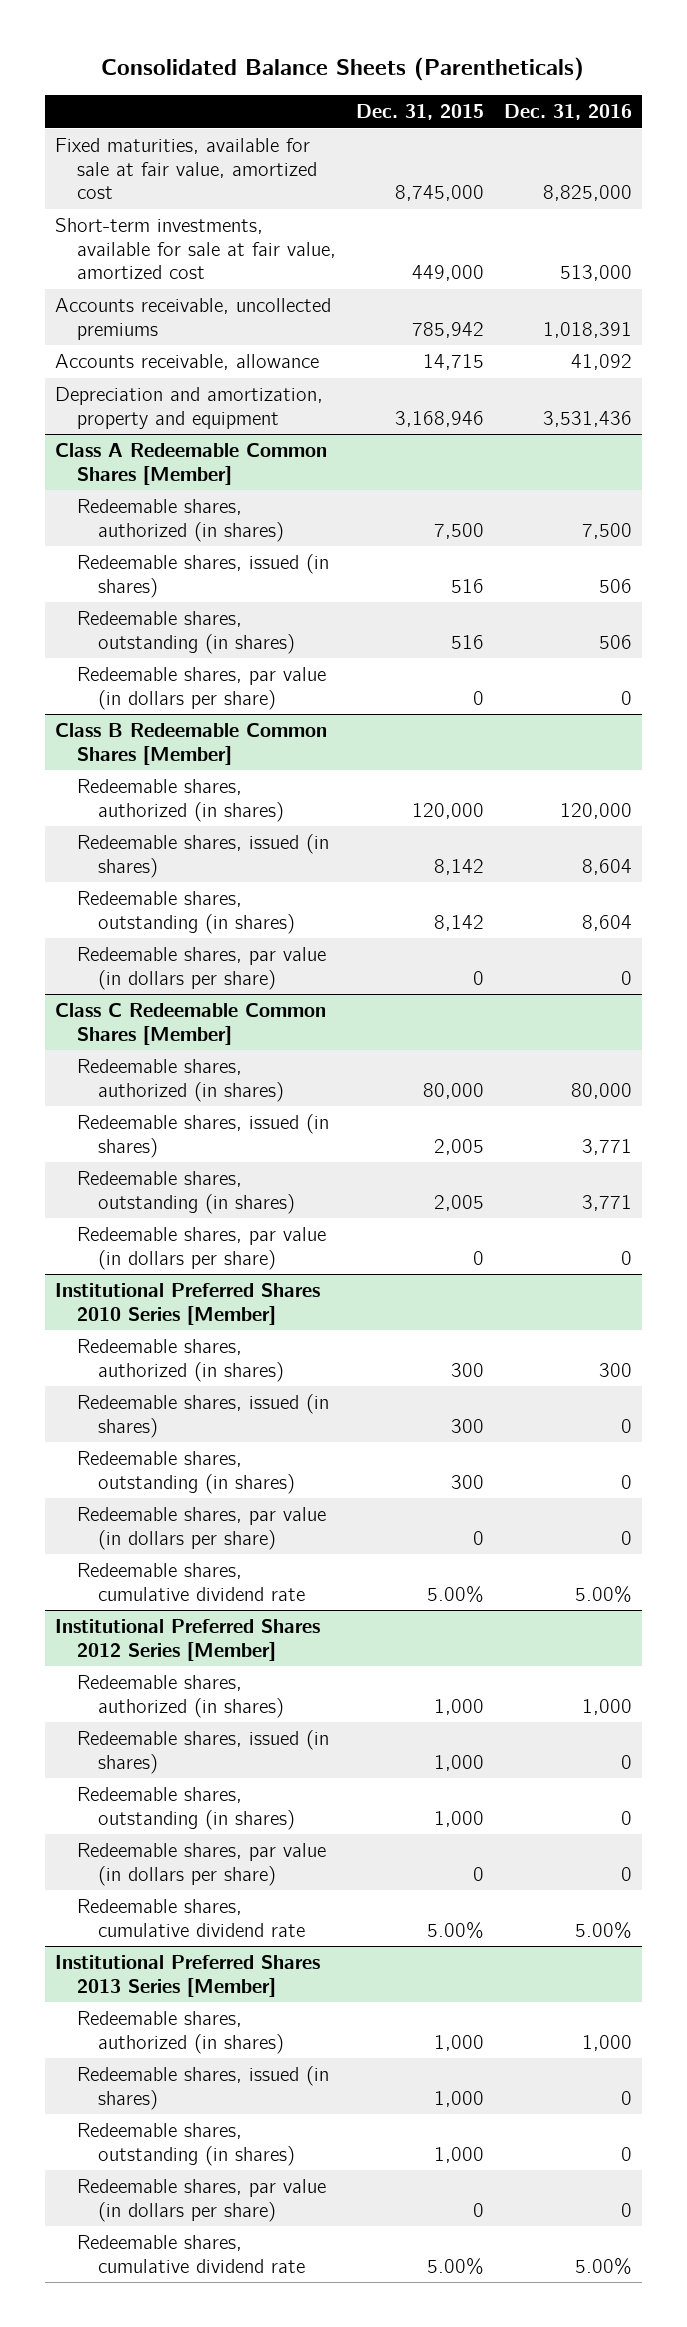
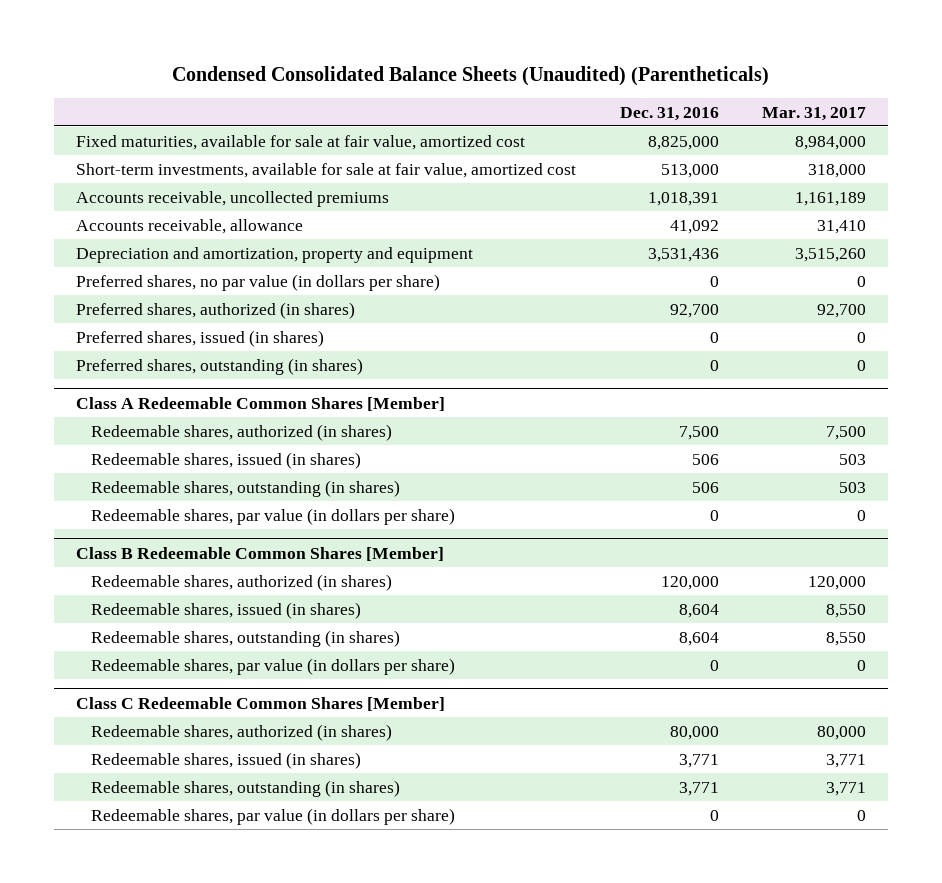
[101,57,585,82] Consolidated Balance Sheets (Parentheticals) -> [172,65,770,86] Condensed Consolidated Balance Sheets (Unaudited) (Parentheticals)
[355,104,484,121] Dec. 31, 2015 -> none
none -> [762,106,867,121] Mar. 31, 2017
none -> [75,273,440,291] Preferred shares, no par value (in dollars per share)
none -> [75,301,355,319] Preferred shares, authorized (in shares)
none -> [75,329,324,347] Preferred shares, issued (in shares)
none -> [75,357,363,375] Preferred shares, outstanding (in shares)
[54,1283,320,1325] Institutional Preferred Shares 2010 Series [Member] -> none
[76,1339,285,1382] Redeemable shares, authorized (in shares) -> none
[76,1394,329,1438] Redeemable shares, issued (in shares) -> none
[76,1451,296,1494] Redeemable shares, outstanding (in shares) -> none
[76,1507,326,1550] Redeemable shares, par value (in dollars per share) -> none
[76,1563,306,1601] Redeemable shares, cumulative dividend rate -> none
[54,1619,320,1661] Institutional Preferred Shares 2012 Series [Member] -> none
[76,1675,285,1718] Redeemable shares, authorized (in shares) -> none
[76,1730,329,1774] Redeemable shares, issued (in shares) -> none
[76,1787,296,1830] Redeemable shares, outstanding (in shares) -> none
[76,1843,326,1886] Redeemable shares, par value (in dollars per share) -> none
[76,1899,306,1937] Redeemable shares, cumulative dividend rate -> none
[54,1955,320,1997] Institutional Preferred Shares 2013 Series [Member] -> none
[76,2011,285,2054] Redeemable shares, authorized (in shares) -> none
[76,2066,329,2110] Redeemable shares, issued (in shares) -> none
[76,2123,296,2166] Redeemable shares, outstanding (in shares) -> none
[76,2179,326,2222] Redeemable shares, par value (in dollars per share) -> none
[76,2235,306,2273] Redeemable shares, cumulative dividend rate -> none

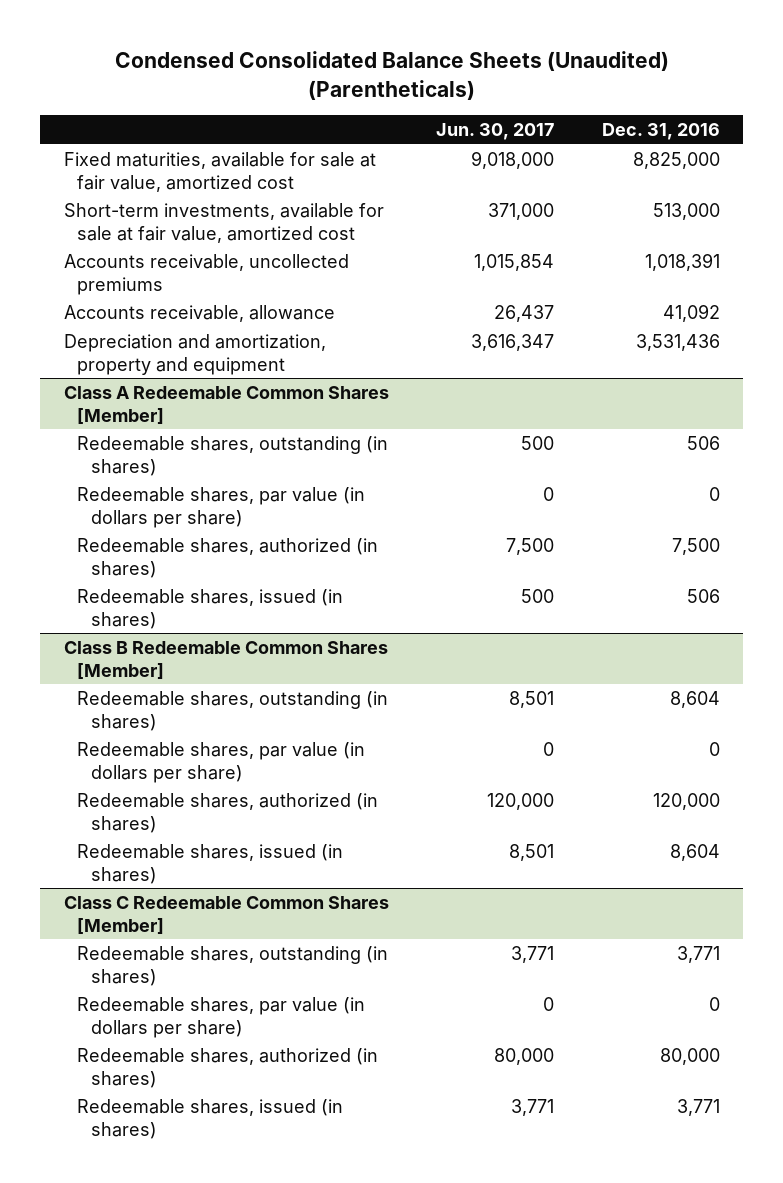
[762,106,867,121] Mar. 31, 2017 -> none
none -> [436,122,555,140] Jun. 30, 2017
[75,273,440,291] Preferred shares, no par value (in dollars per share) -> none
[75,301,355,319] Preferred shares, authorized (in shares) -> none
[75,329,324,347] Preferred shares, issued (in shares) -> none
[75,357,363,375] Preferred shares, outstanding (in shares) -> none
[90,423,392,441] Redeemable shares, authorized (in shares) -> [77,537,379,578] Redeemable shares, authorized (in shares)
[90,451,361,469] Redeemable shares, issued (in shares) -> [77,588,344,629] Redeemable shares, issued (in shares)
[90,573,392,591] Redeemable shares, authorized (in shares) -> [77,792,379,833] Redeemable shares, authorized (in shares)
[90,601,361,619] Redeemable shares, issued (in shares) -> [77,843,344,884] Redeemable shares, issued (in shares)
[90,723,392,741] Redeemable shares, authorized (in shares) -> [77,1047,379,1088] Redeemable shares, authorized (in shares)
[90,751,361,769] Redeemable shares, issued (in shares) -> [77,1098,344,1139] Redeemable shares, issued (in shares)

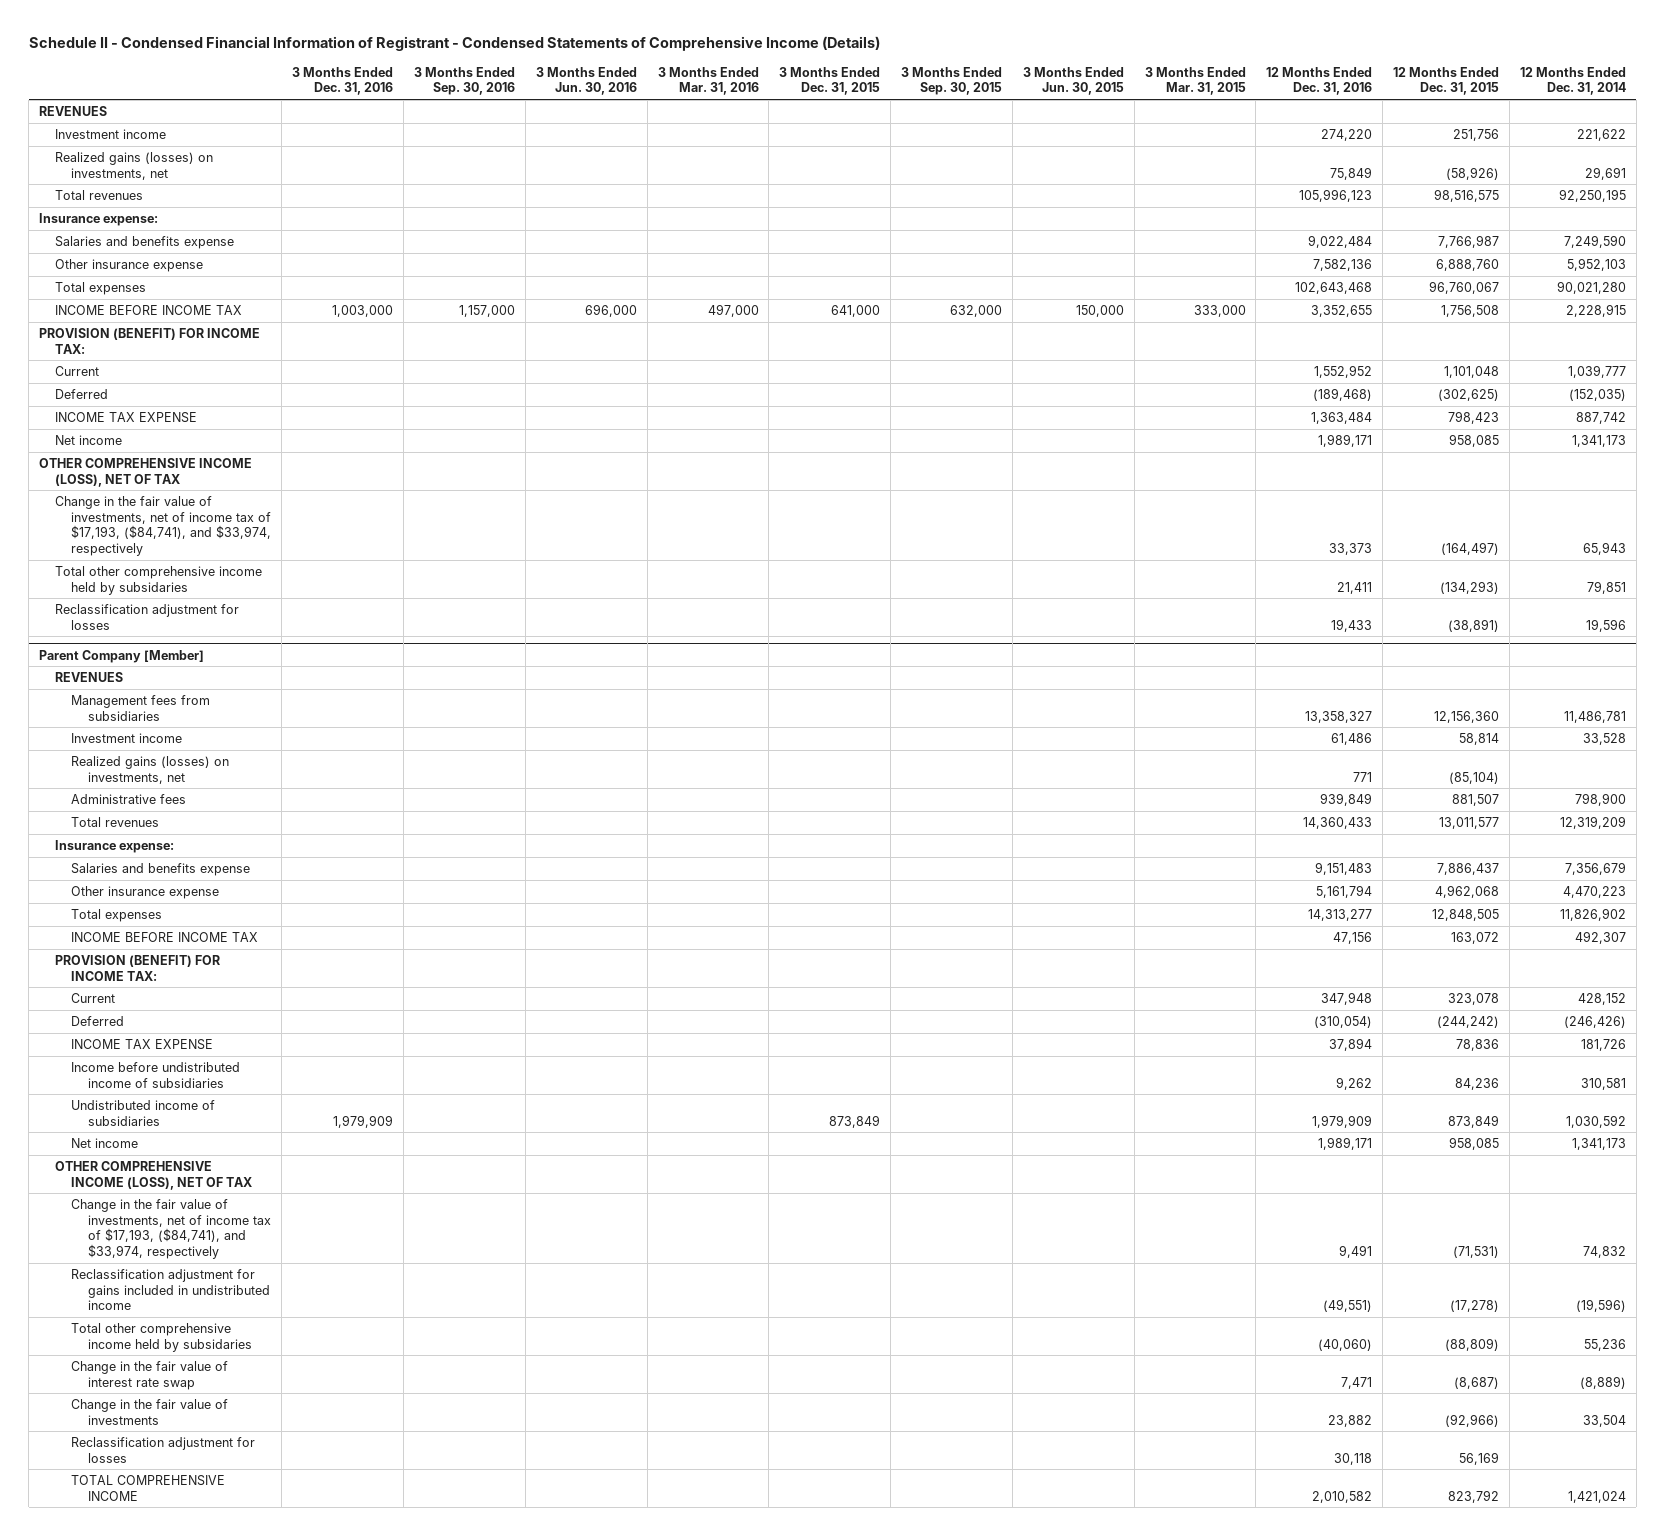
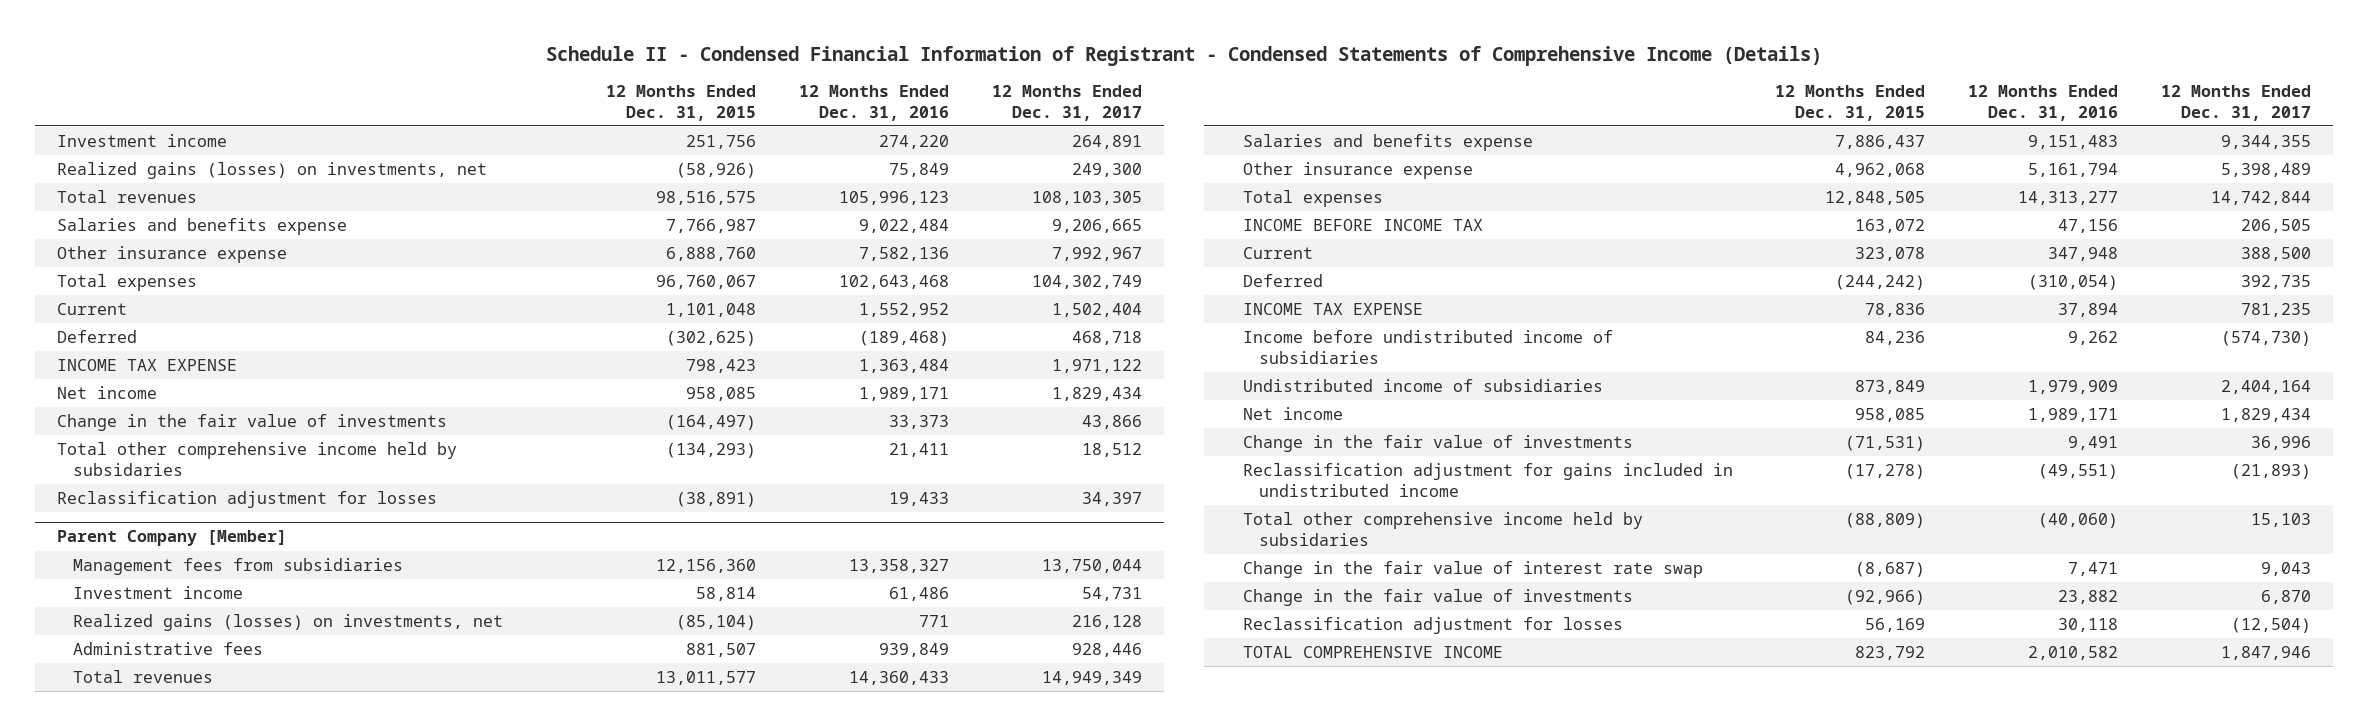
[292,66,394,96] 3 Months Ended Dec. 31, 2016 -> none
[414,66,516,96] 3 Months Ended Sep. 30, 2016 -> none
[535,66,637,96] 3 Months Ended Jun. 30, 2016 -> none
[657,66,759,96] 3 Months Ended Mar. 31, 2016 -> none
[779,66,881,96] 3 Months Ended Dec. 31, 2015 -> none
[901,66,1003,96] 3 Months Ended Sep. 30, 2015 -> none
[1022,66,1124,96] 3 Months Ended Jun. 30, 2015 -> none
[1144,66,1246,96] 3 Months Ended Mar. 31, 2015 -> none
[1519,66,1626,96] 12 Months Ended Dec. 31, 2014 -> none
none -> [992,84,1143,121] 12 Months Ended Dec. 31, 2017
[39,105,108,116] REVENUES -> none
[39,212,159,226] Insurance expense: -> none
[55,304,243,315] INCOME BEFORE INCOME TAX -> none
[39,327,261,354] PROVISION (BENEFIT) FOR INCOME TAX: -> none
[39,457,253,487] OTHER COMPREHENSIVE INCOME (LOSS), NET OF TAX -> none
[55,495,272,556] Change in the fair value of investments, net of income tax of $17,193, ($84,741), and $33,974, respectively -> [56,413,447,431] Change in the fair value of investments
[55,671,124,682] REVENUES -> none
[55,839,175,853] Insurance expense: -> none
[55,954,221,981] PROVISION (BENEFIT) FOR INCOME TAX: -> none
[55,1160,253,1190] OTHER COMPREHENSIVE INCOME (LOSS), NET OF TAX -> none
[71,1198,271,1259] Change in the fair value of investments, net of income tax of $17,193, ($84,741), and $33,974, respectively -> [1242,434,1633,452] Change in the fair value of investments

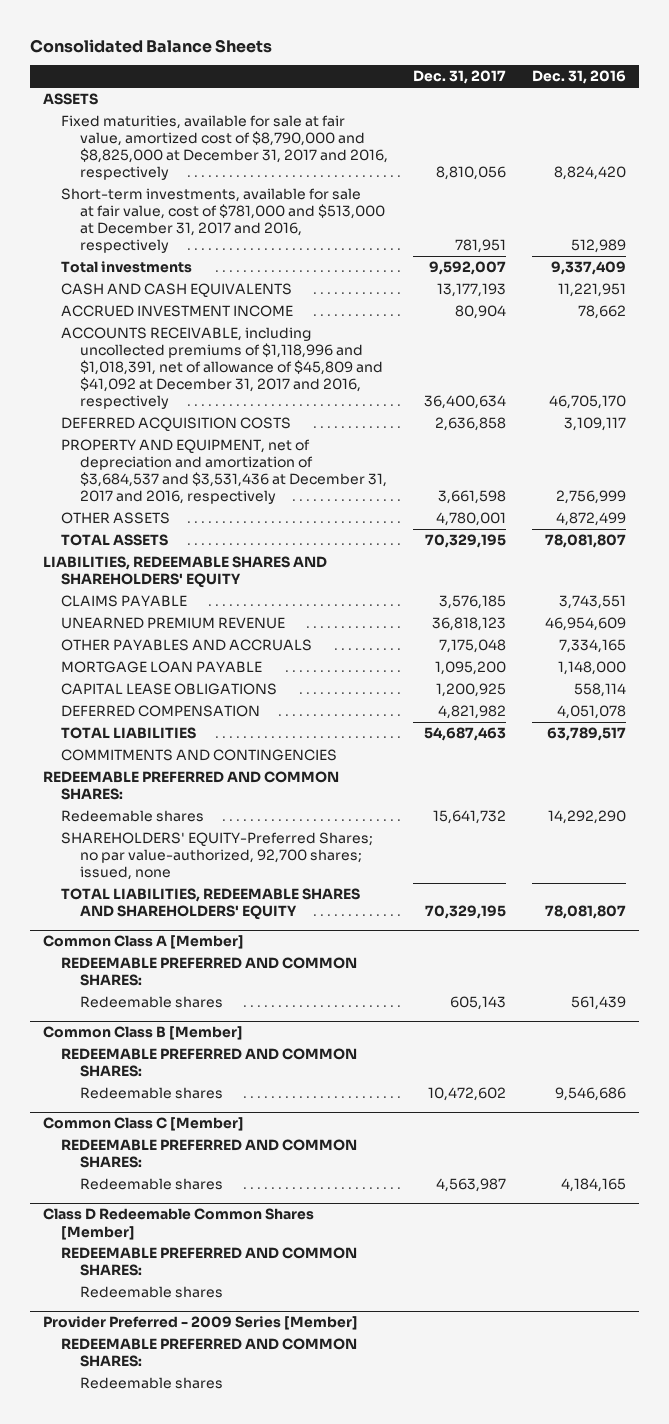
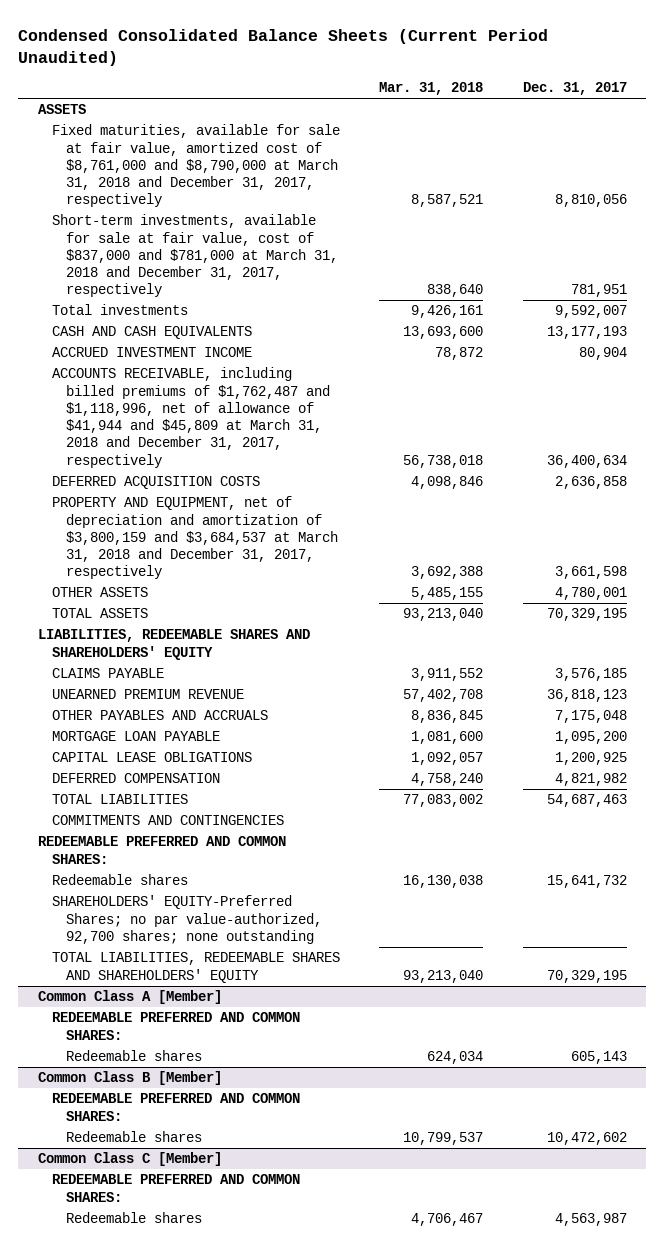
[30,38,273,53] Consolidated Balance Sheets -> [18,28,549,66] Condensed Consolidated Balance Sheets (Current Period Unaudited)
[531,70,626,85] Dec. 31, 2016 -> none
none -> [379,82,484,96] Mar. 31, 2018
[61,114,388,181] Fixed maturities, available for sale at fair value, amortized cost of $8,790,000 and $8,825,000 at December 31, 2017 and 2016, respectively -> [52,124,341,208] Fixed maturities, available for sale at fair value, amortized cost of $8,761,000 and $8,790,000 at March 31, 2018 and December 31, 2017, respectively
[61,187,385,254] Short-term investments, available for sale at fair value, cost of $781,000 and $513,000 at December 31, 2017 and 2016, respectively -> [52,214,339,298] Short-term investments, available for sale at fair value, cost of $837,000 and $781,000 at March 31, 2018 and December 31, 2017, respectively
[61,326,383,410] ACCOUNTS RECEIVABLE, including uncollected premiums of $1,118,996 and $1,018,391, net of allowance of $45,809 and $41,092 at December 31, 2017 and 2016, respectively -> [52,367,331,468] ACCOUNTS RECEIVABLE, including billed premiums of $1,762,487 and $1,118,996, net of allowance of $41,944 and $45,809 at March 31, 2018 and December 31, 2017, respectively
[61,438,387,505] PROPERTY AND EQUIPMENT, net of depreciation and amortization of $3,684,537 and $3,531,436 at December 31, 2017 and 2016, respectively -> [52,496,339,580] PROPERTY AND EQUIPMENT, net of depreciation and amortization of $3,800,159 and $3,684,537 at March 31, 2018 and December 31, 2017, respectively
[61,831,374,881] SHAREHOLDERS' EQUITY-Preferred Shares; no par value-authorized, 92,700 shares; issued, none -> [52,895,323,944] SHAREHOLDERS' EQUITY-Preferred Shares; no par value-authorized, 92,700 shares; none outstanding
[43,1208,315,1240] Class D Redeemable Common Shares [Member] -> none
[61,1246,358,1277] REDEEMABLE PREFERRED AND COMMON SHARES: -> none
[79,1285,223,1298] Redeemable shares -> none
[43,1316,359,1331] Provider Preferred - 2009 Series [Member] -> none
[61,1337,358,1368] REDEEMABLE PREFERRED AND COMMON SHARES: -> none
[79,1376,223,1389] Redeemable shares -> none

